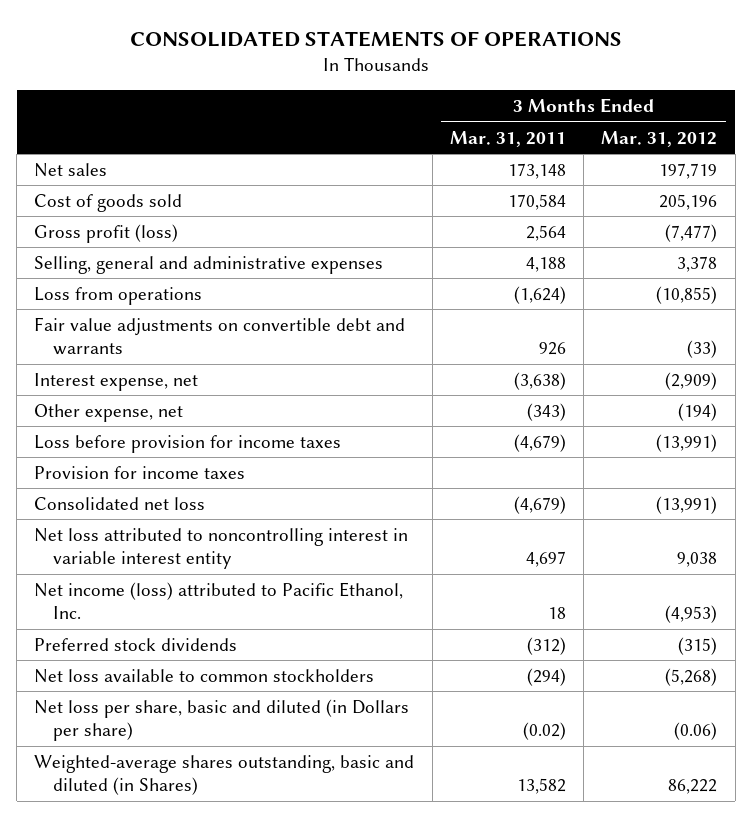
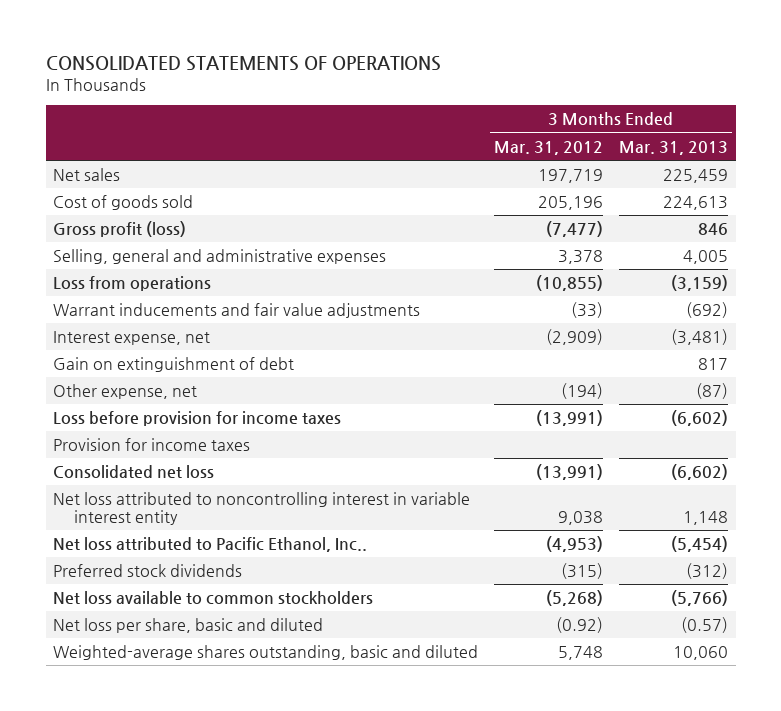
[449,130,566,147] Mar. 31, 2011 -> none
none -> [618,140,728,155] Mar. 31, 2013
[34,316,406,356] Fair value adjustments on convertible debt and warrants -> [53,303,421,319] Warrant inducements and fair value adjustments
none -> [53,357,295,373] Gain on extinguishment of debt
[34,581,404,620] Net income (loss) attributed to Pacific Ethanol, Inc. -> [53,537,368,553] Net loss attributed to Pacific Ethanol, Inc..
[34,698,410,742] Net loss per share, basic and diluted (in Dollars per share) -> [53,618,324,634] Net loss per share, basic and diluted
[674,722,718,741] (0.06) -> [556,617,604,634] (0.92)
[34,754,415,796] Weighted-average shares outstanding, basic and diluted (in Shares) -> [53,645,479,661] Weighted-average shares outstanding, basic and diluted
[668,779,718,795] 86,222 -> [558,646,604,661] 5,748

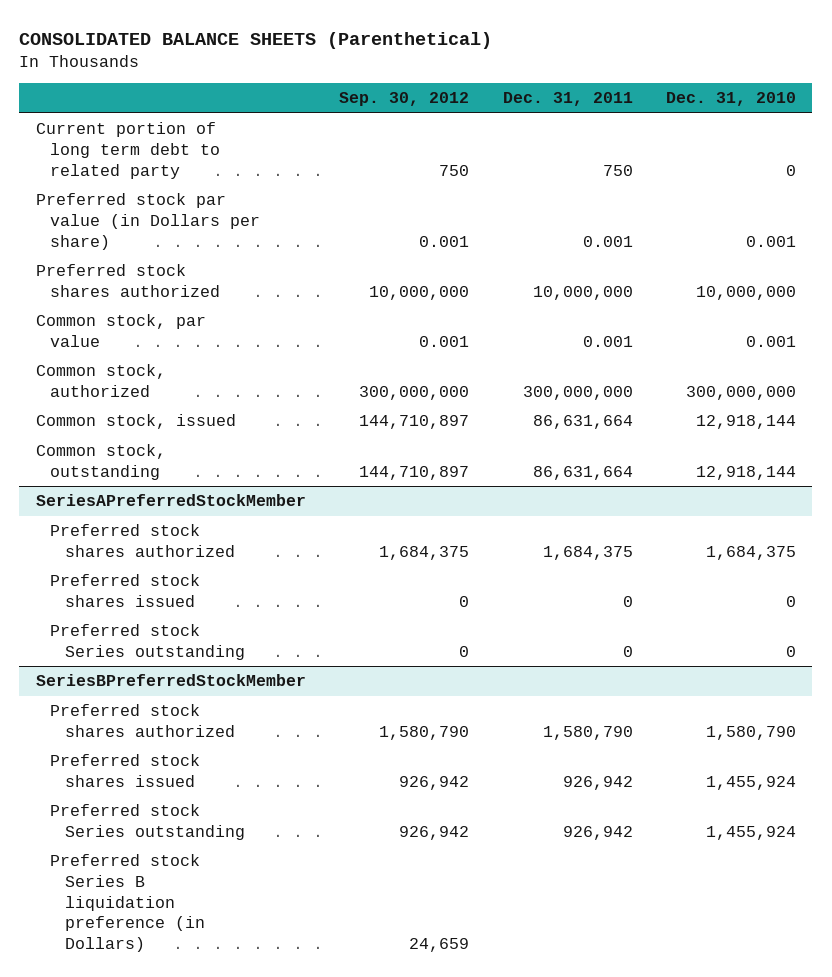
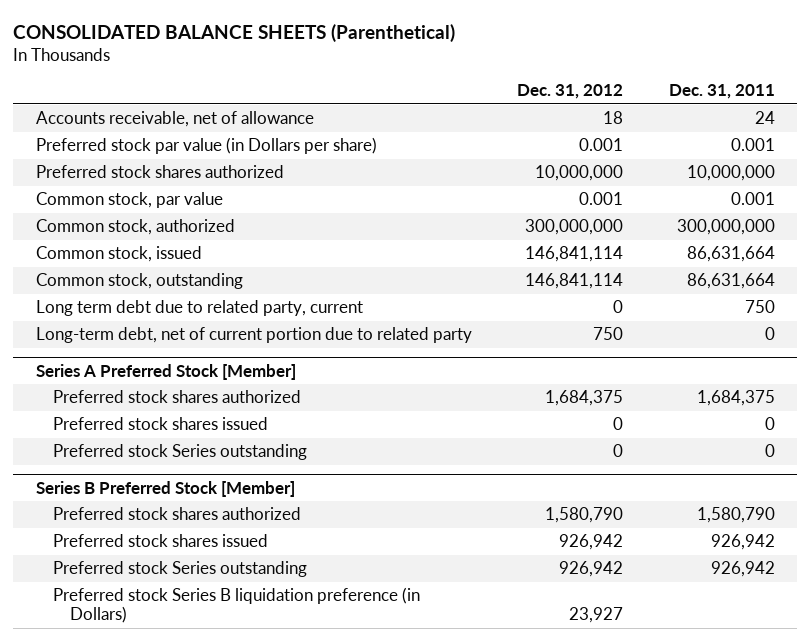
[339,92,470,107] Sep. 30, 2012 -> none
[665,92,796,107] Dec. 31, 2010 -> none
none -> [517,84,624,100] Dec. 31, 2012
[36,122,221,179] Current portion of long term debt to related party -> none
none -> [36,111,315,128] Accounts receivable, net of allowance
[36,494,307,507] SeriesAPreferredStockMember -> none
none -> [36,300,364,317] Long term debt due to related party, current
none -> [36,327,473,344] Long-term debt, net of current portion due to related party
none -> [36,363,297,380] Series A Preferred Stock [Member]
[36,674,307,687] SeriesBPreferredStockMember -> none
none -> [36,480,296,497] Series B Preferred Stock [Member]

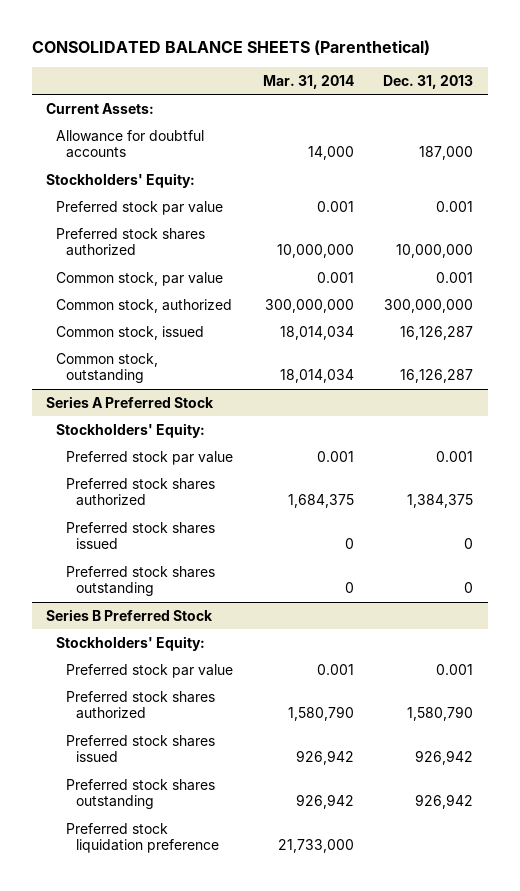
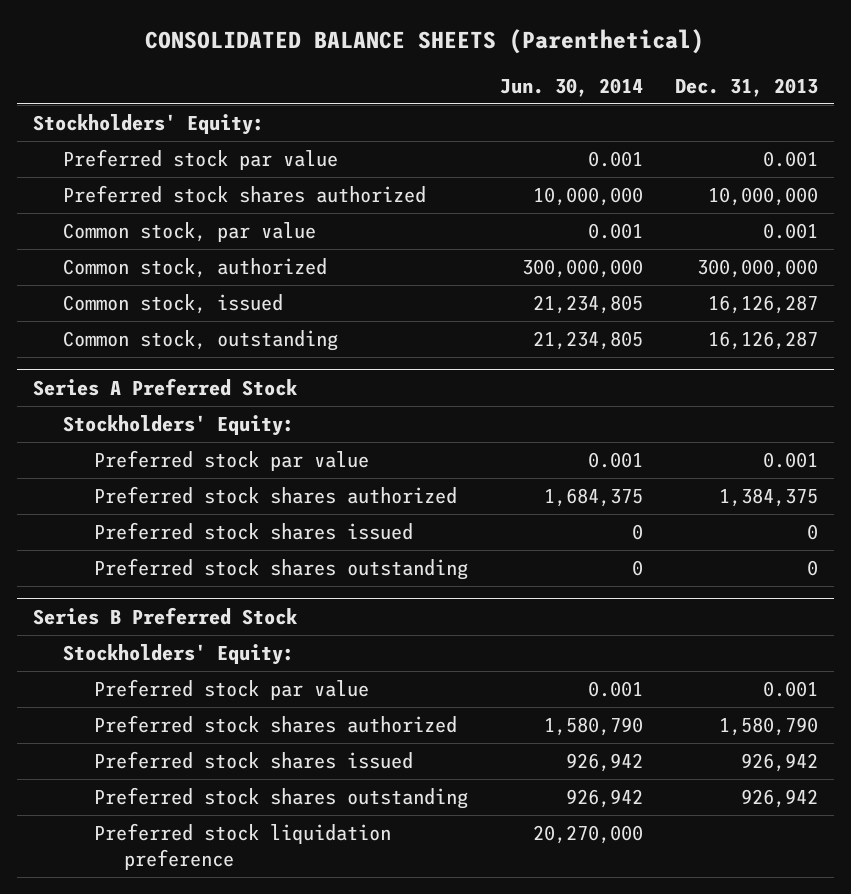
[262,74,354,89] Mar. 31, 2014 -> none
none -> [499,77,643,97] Jun. 30, 2014
[46,102,155,114] Current Assets: -> none
[56,129,205,159] Allowance for doubtful accounts -> none

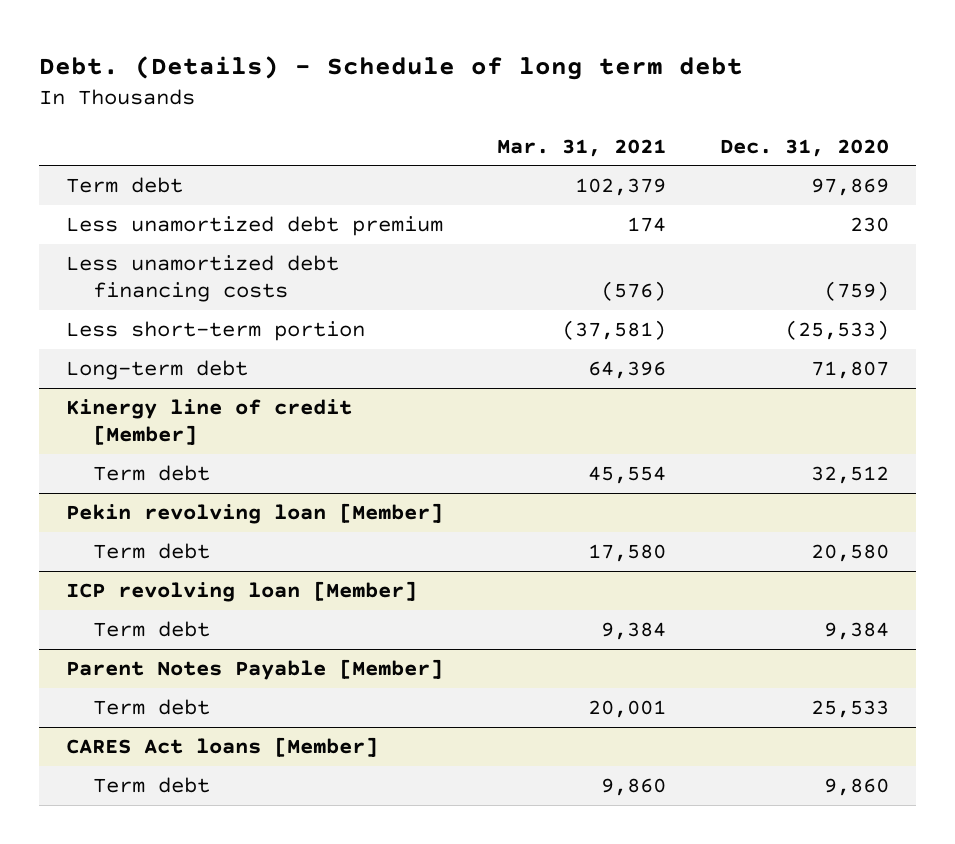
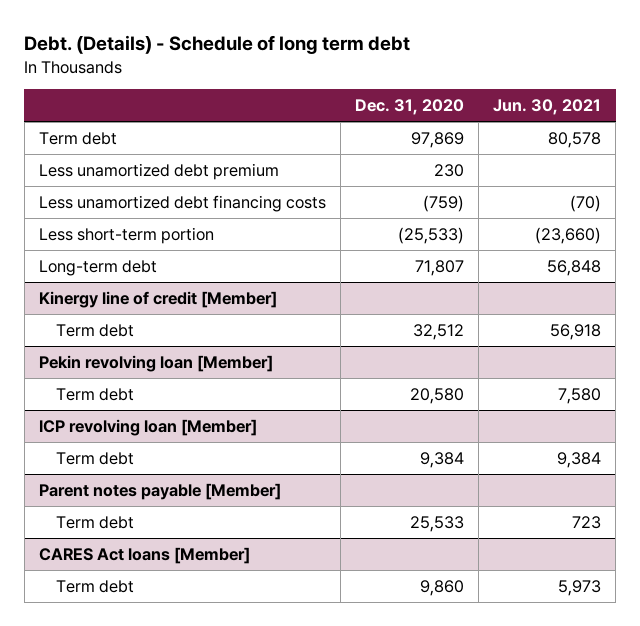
[496,138,666,157] Mar. 31, 2021 -> none
none -> [493,99,602,116] Jun. 30, 2021
[65,658,443,680] Parent Notes Payable [Member] -> [38,483,281,501] Parent notes payable [Member]

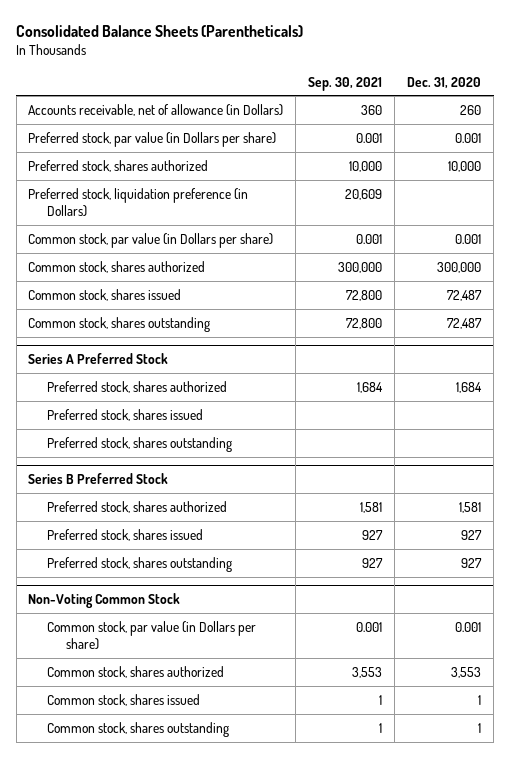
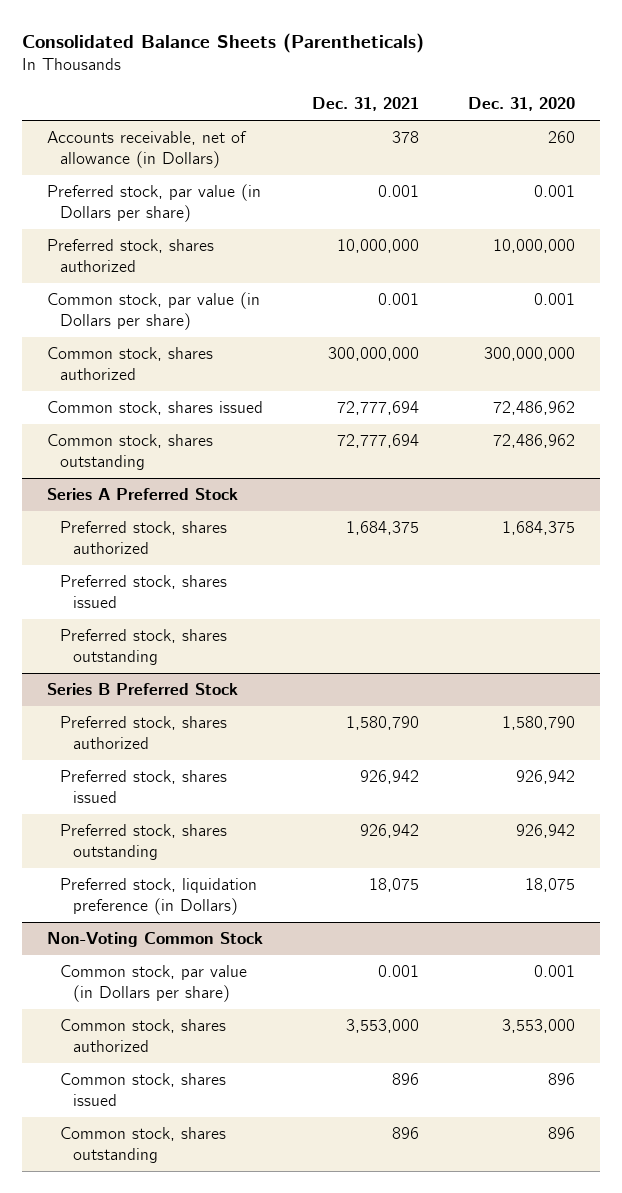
[308,76,383,91] Sep. 30, 2021 -> none
none -> [311,97,419,112] Dec. 31, 2021
[28,187,249,217] Preferred stock, liquidation preference (in Dollars) -> none
[448,160,482,172] 10,000 -> [493,239,576,254] 10,000,000
[437,261,482,273] 300,000 -> [484,347,576,362] 300,000,000
[447,289,483,301] 72,487 -> [493,401,576,416] 72,486,962
[447,317,483,329] 72,487 -> [493,434,576,449] 72,486,962
[456,381,483,393] 1,684 -> [502,521,576,536] 1,684,375
[459,501,482,513] 1,581 -> [502,716,576,731] 1,580,790
[461,529,483,540] 927 -> [516,770,576,785] 926,942
[461,557,483,568] 927 -> [516,824,576,839] 926,942
none -> [60,878,258,916] Preferred stock, liquidation preference (in Dollars)
[451,666,482,678] 3,553 -> [502,1019,576,1034] 3,553,000
[478,694,482,705] 1 -> [548,1073,576,1086] 896
[478,722,482,733] 1 -> [548,1127,576,1140] 896

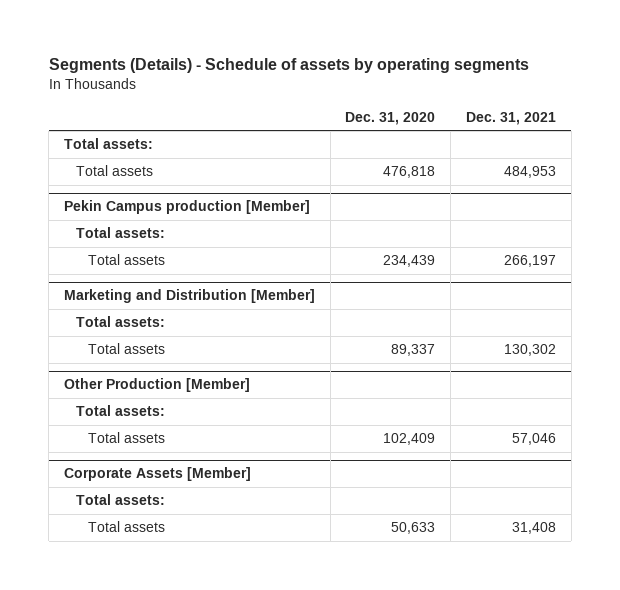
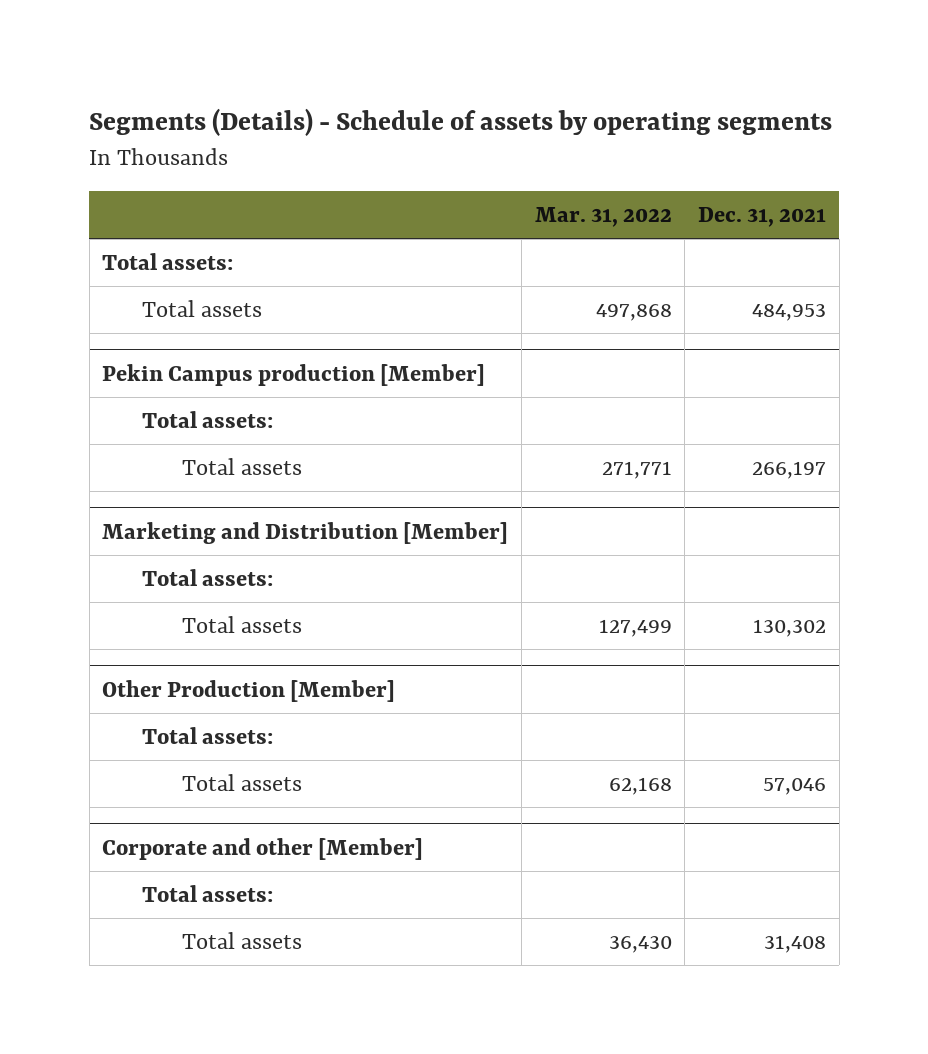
[345,111,436,125] Dec. 31, 2020 -> none
none -> [534,206,672,227] Mar. 31, 2022
[63,467,251,482] Corporate Assets [Member] -> [102,837,424,860] Corporate and other [Member]

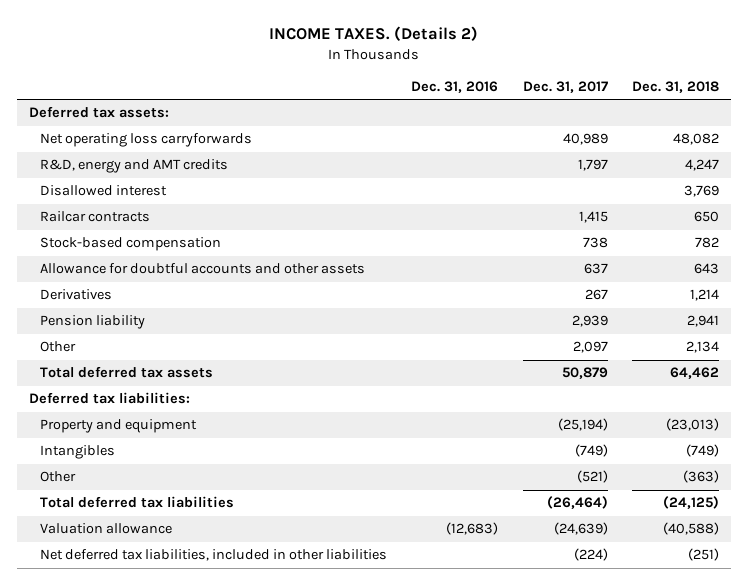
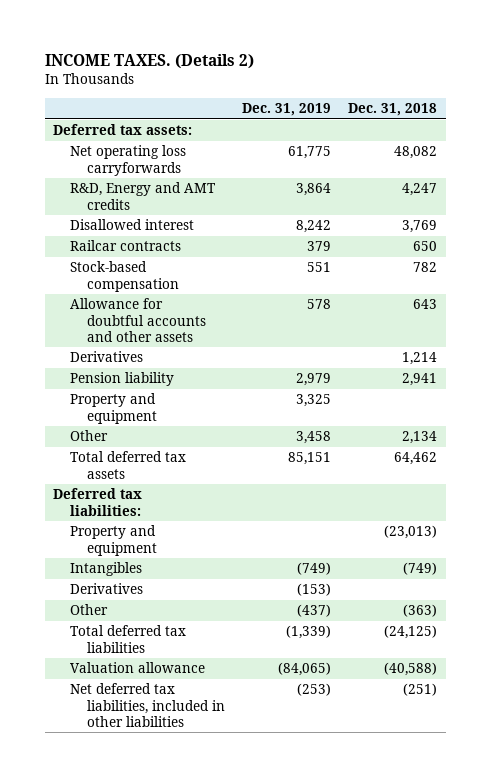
[411,80,499,93] Dec. 31, 2016 -> none
[522,80,608,93] Dec. 31, 2017 -> none
none -> [241,103,331,117] Dec. 31, 2019
[39,159,228,174] R&D, energy and AMT credits -> [70,182,216,210] R&D, Energy and AMT credits
none -> [70,393,157,424] Property and equipment
none -> [70,583,144,595] Derivatives

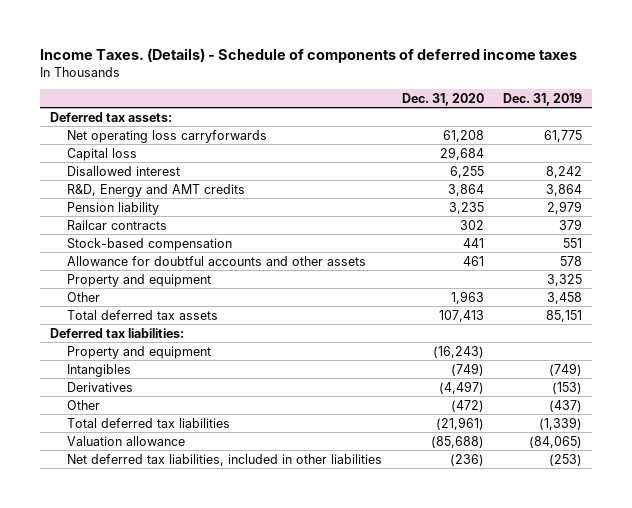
[44,53,254,69] INCOME TAXES. (Details 2) -> [40,47,578,63] Income Taxes. (Details) - Schedule of components of deferred income taxes
[348,103,438,117] Dec. 31, 2018 -> none
none -> [401,92,484,106] Dec. 31, 2020
none -> [66,147,137,161] Capital loss
[70,182,216,210] R&D, Energy and AMT credits -> [66,183,245,197] R&D, Energy and AMT credits
[70,372,175,387] Pension liability -> [66,201,159,215] Pension liability
[70,351,144,363] Derivatives -> none

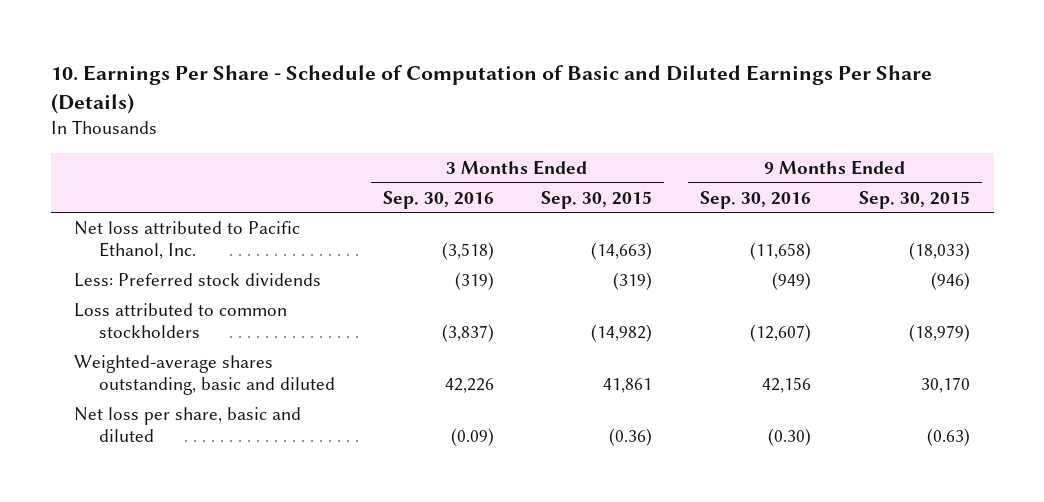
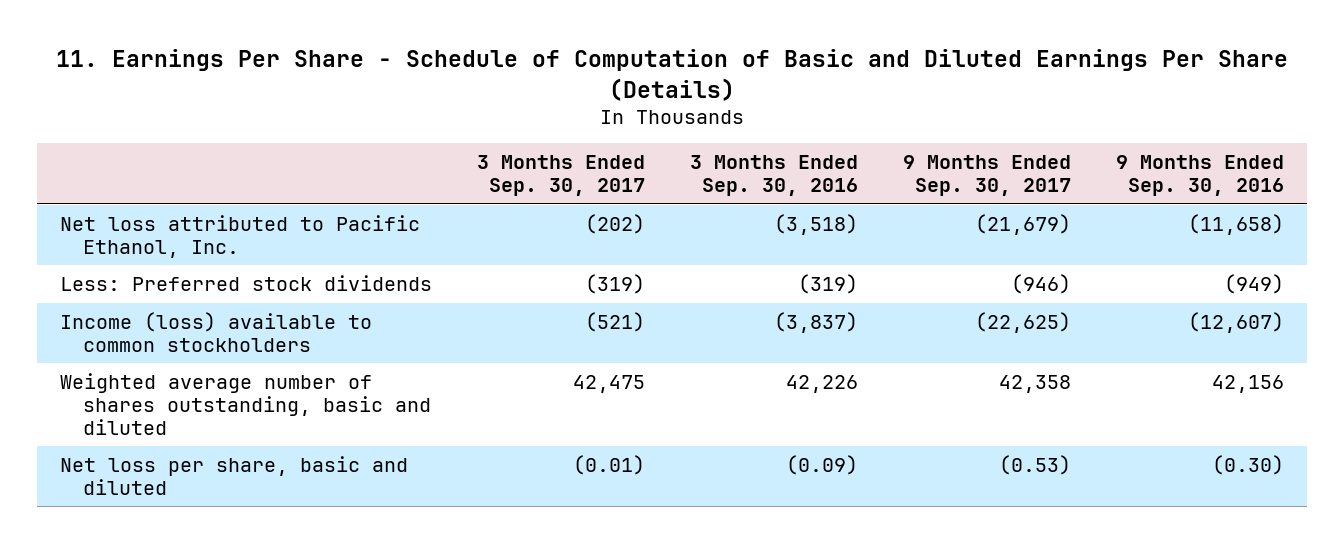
[50,64,932,114] 10. Earnings Per Share - Schedule of Computation of Basic and Diluted Earnings Per Share (Details) -> [56,49,1289,101] 11. Earnings Per Share - Schedule of Computation of Basic and Diluted Earnings Per Share (Details)
[541,190,653,209] Sep. 30, 2015 -> none
[858,190,970,209] Sep. 30, 2015 -> none
none -> [476,155,645,197] 3 Months Ended Sep. 30, 2017
none -> [903,155,1072,197] 9 Months Ended Sep. 30, 2017
[74,302,288,339] Loss attributed to common stockholders -> [59,311,372,352] Income (loss) available to common stockholders
[74,354,335,396] Weighted-average shares outstanding, basic and diluted -> [59,372,432,435] Weighted average number of shares outstanding, basic and diluted

